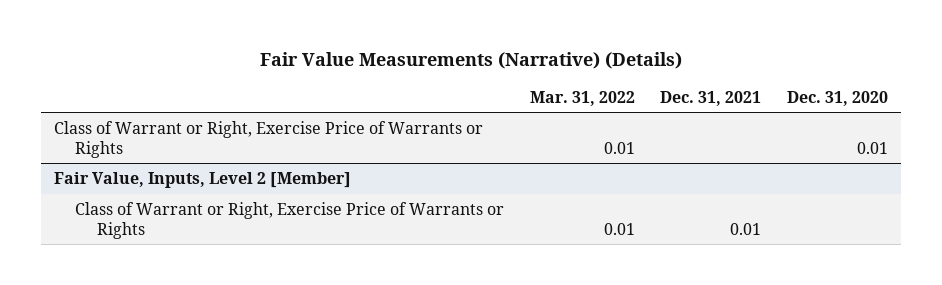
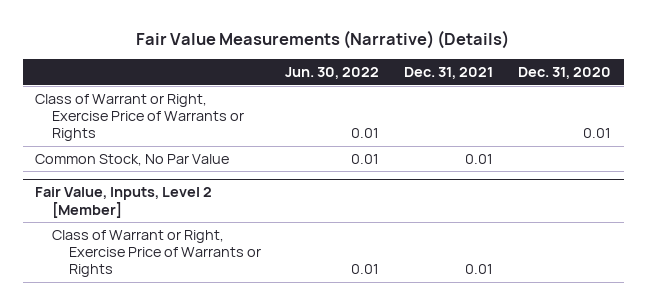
[529,90,635,106] Mar. 31, 2022 -> none
none -> [285,67,380,80] Jun. 30, 2022
none -> [35,153,230,166] Common Stock, No Par Value

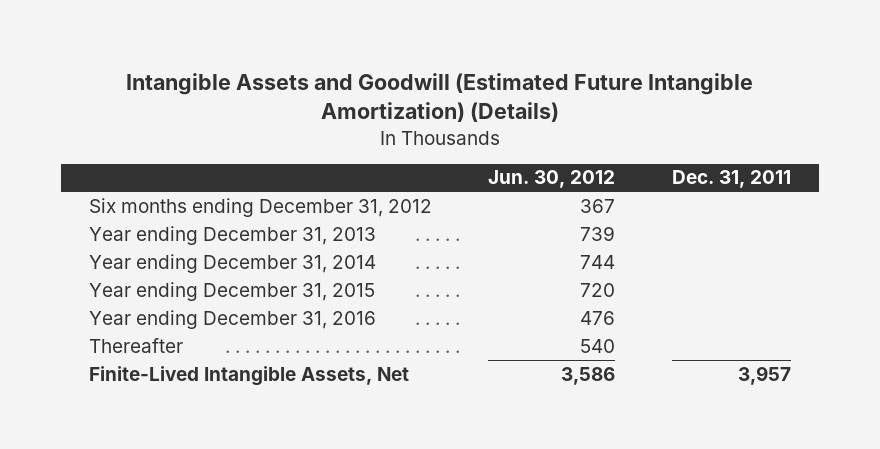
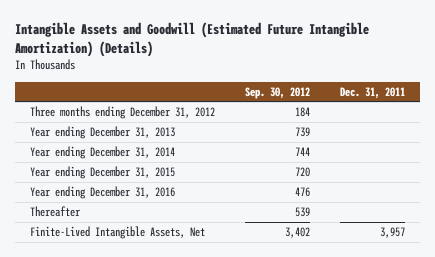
[488,170,616,189] Jun. 30, 2012 -> none
none -> [244,86,310,99] Sep. 30, 2012
[88,197,432,217] Six months ending December 31, 2012 -> [30,106,216,120] Three months ending December 31, 2012

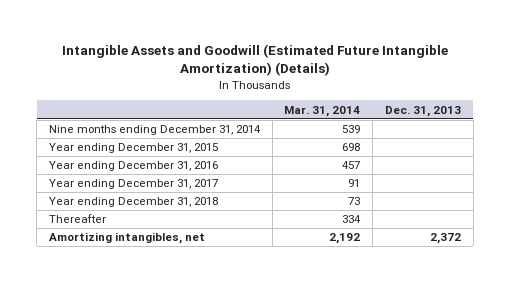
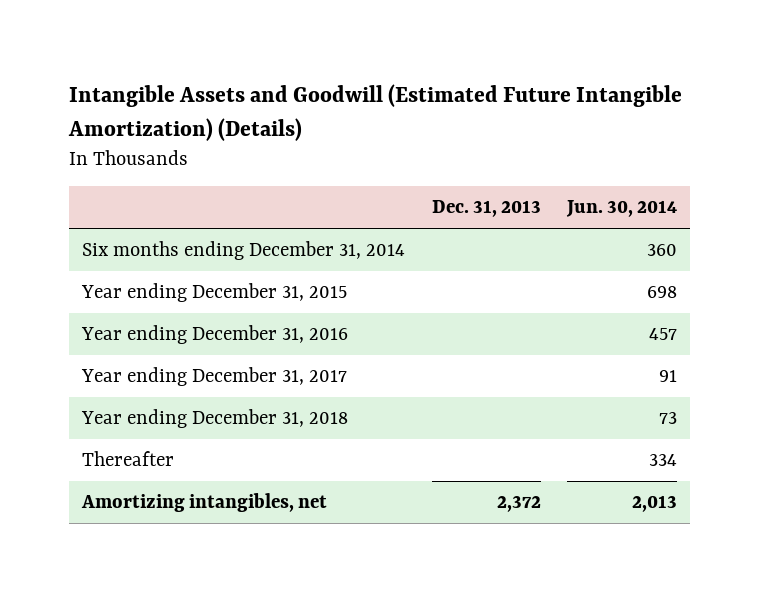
[284,105,361,117] Mar. 31, 2014 -> none
none -> [566,200,678,218] Jun. 30, 2014
[48,125,261,136] Nine months ending December 31, 2014 -> [82,241,406,261] Six months ending December 31, 2014

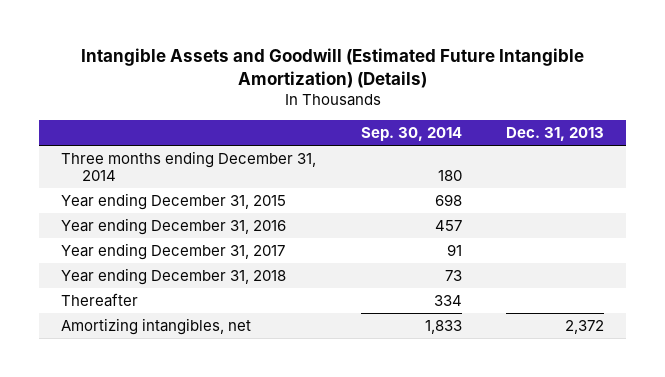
[566,200,678,218] Jun. 30, 2014 -> none
none -> [360,127,462,142] Sep. 30, 2014
[82,241,406,261] Six months ending December 31, 2014 -> [61,150,317,182] Three months ending December 31, 2014

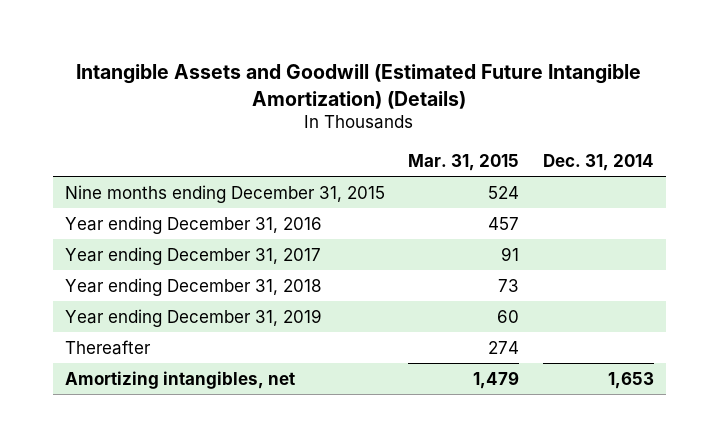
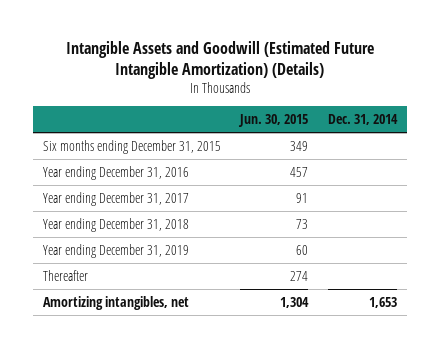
[408,153,520,171] Mar. 31, 2015 -> none
none -> [238,114,309,128] Jun. 30, 2015
[64,184,385,203] Nine months ending December 31, 2015 -> [43,139,222,154] Six months ending December 31, 2015

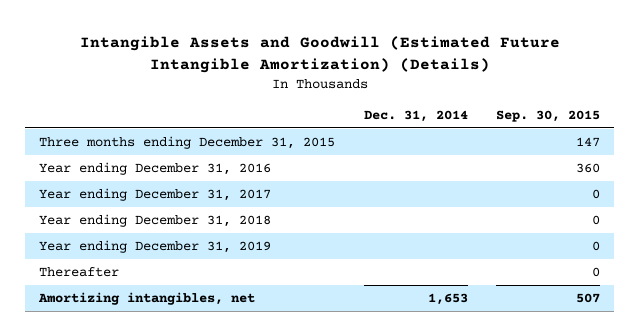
[238,114,309,128] Jun. 30, 2015 -> none
none -> [496,109,601,122] Sep. 30, 2015
[43,139,222,154] Six months ending December 31, 2015 -> [39,136,336,150] Three months ending December 31, 2015

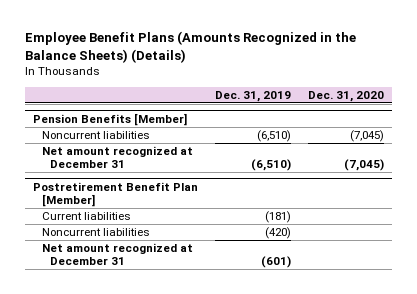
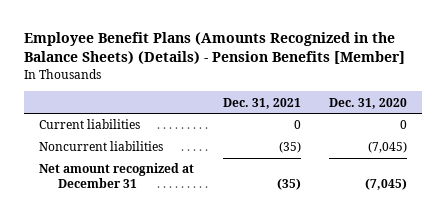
[24,31,356,63] Employee Benefit Plans (Amounts Recognized in the Balance Sheets) (Details) -> [24,32,406,65] Employee Benefit Plans (Amounts Recognized in the Balance Sheets) (Details) - Pension Benefits [Member]
[215,90,292,102] Dec. 31, 2019 -> none
none -> [222,97,301,109] Dec. 31, 2021
[33,112,188,126] Pension Benefits [Member] -> none
none -> [38,119,140,130] Current liabilities
[33,181,199,207] Postretirement Benefit Plan [Member] -> none
[41,212,131,221] Current liabilities -> none
[41,228,150,237] Noncurrent liabilities -> none
[41,243,193,266] Net amount recognized at December 31 -> none

